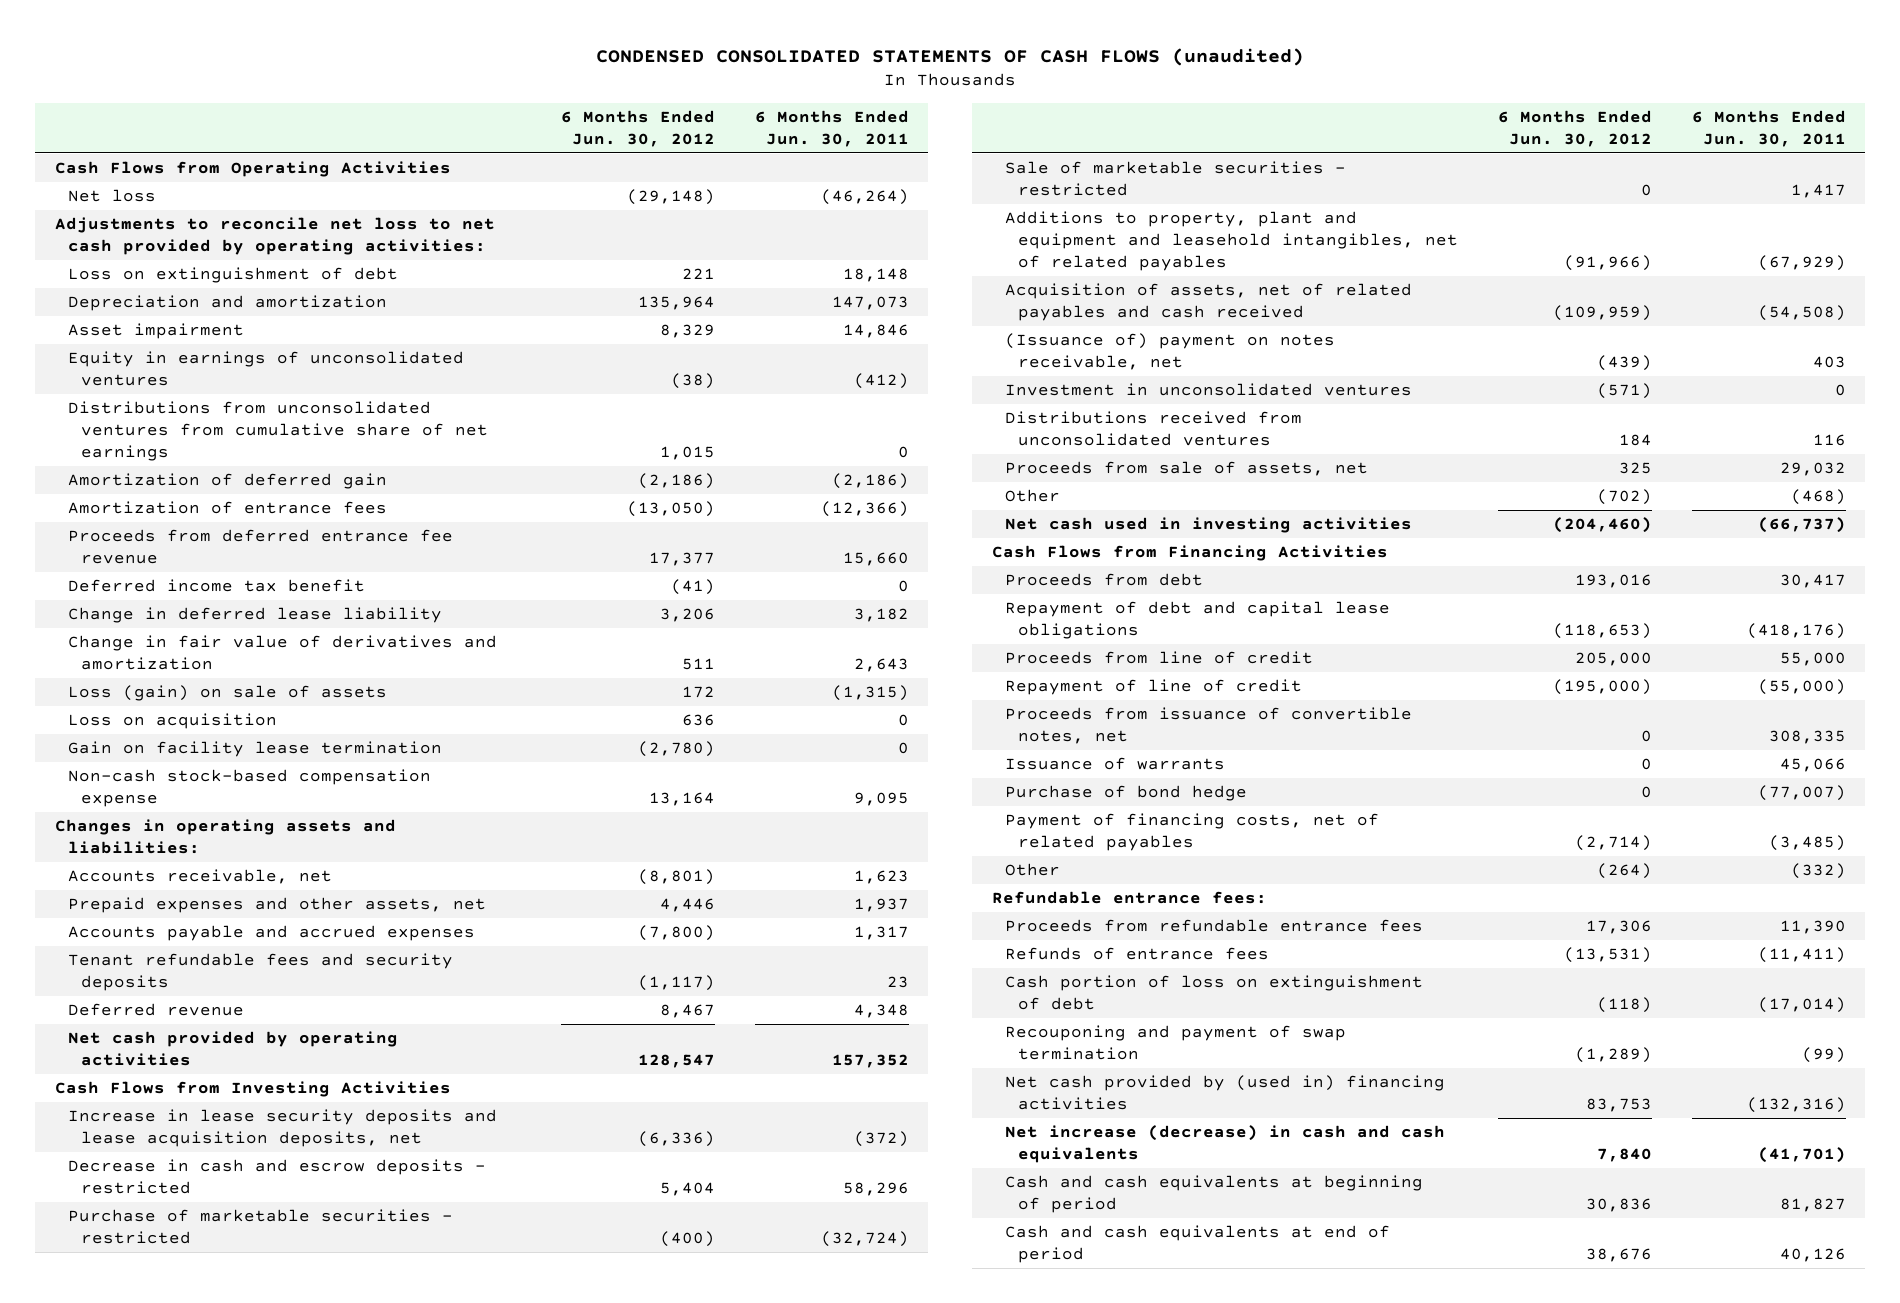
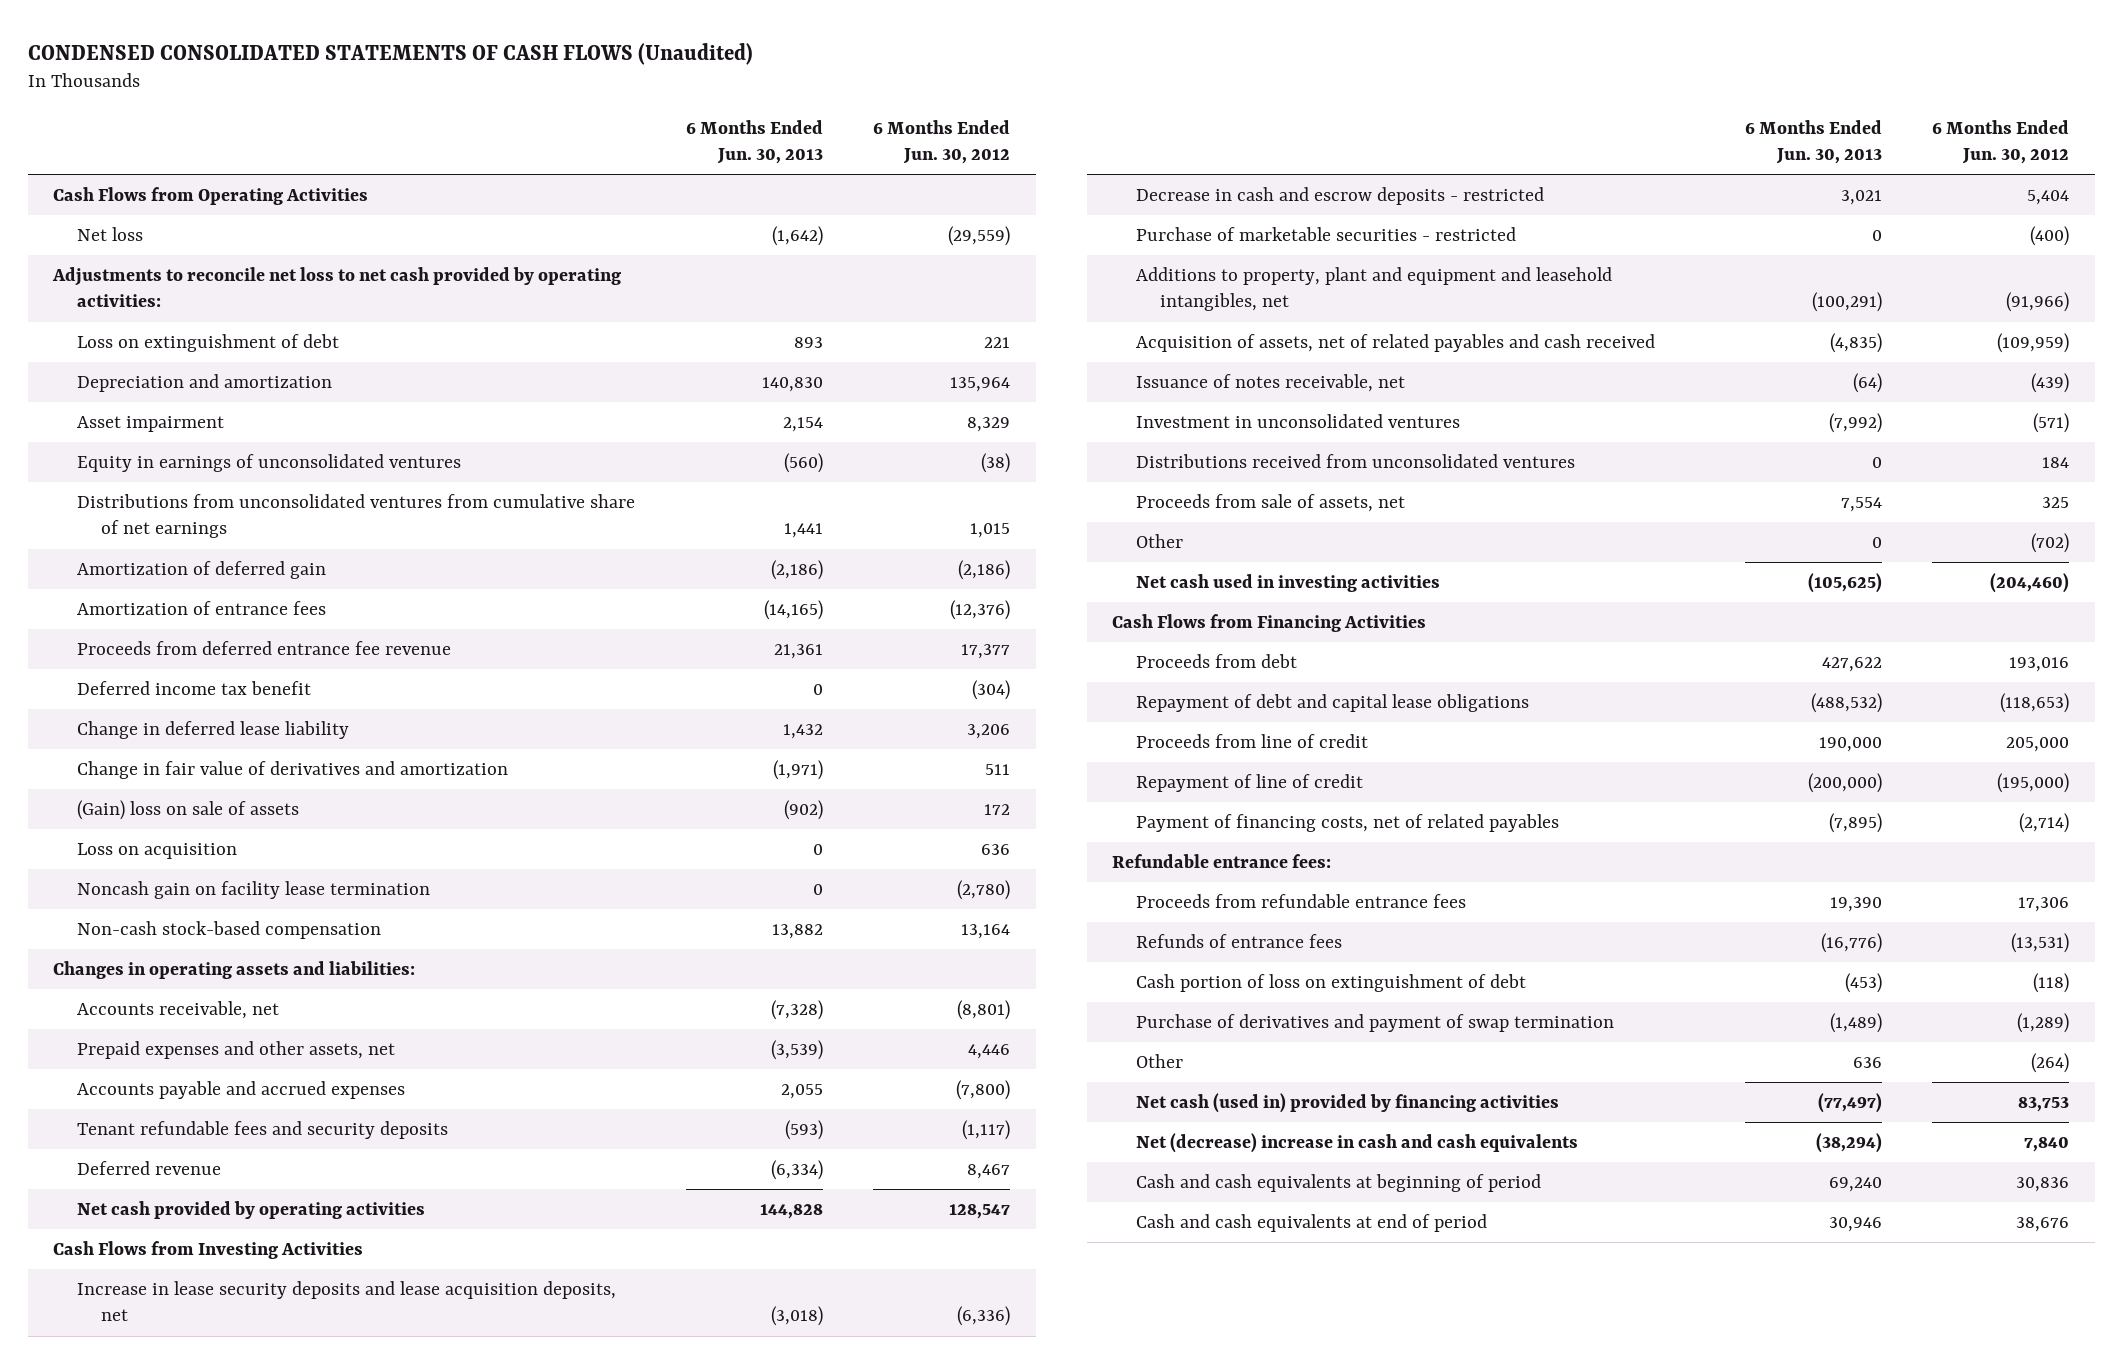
[596,47,1305,66] CONDENSED CONSOLIDATED STATEMENTS OF CASH FLOWS (unaudited) -> [28,42,754,65] CONDENSED CONSOLIDATED STATEMENTS OF CASH FLOWS (Unaudited)
[754,109,909,147] 6 Months Ended Jun. 30, 2011 -> none
none -> [685,119,823,165] 6 Months Ended Jun. 30, 2013
[627,189,716,206] (29,148) -> [948,225,1011,246] (29,559)
[627,501,716,518] (13,050) -> [950,599,1011,620] (12,376)
[671,579,716,596] (41) -> [972,679,1011,700] (304)
[68,685,388,702] Loss (gain) on sale of assets -> [77,799,300,820] (Gain) loss on sale of assets
[68,741,443,758] Gain on facility lease termination -> [77,880,431,899] Noncash gain on facility lease termination
[68,769,432,808] Non-cash stock-based compensation expense -> [77,920,382,939] Non-cash stock-based compensation
[1004,161,1346,197] Sale of marketable securities - restricted -> none
[1004,211,1459,272] Additions to property, plant and equipment and leasehold intangibles, net of related payables -> [1136,266,1613,312] Additions to property, plant and equipment and leasehold intangibles, net
[1004,333,1335,371] (Issuance of) payment on notes receivable, net -> [1136,373,1406,392] Issuance of notes receivable, net
[1004,707,1412,745] Proceeds from issuance of convertible notes, net -> none
[1004,757,1225,771] Issuance of warrants -> none
[1004,785,1247,802] Purchase of bond hedge -> none
[1004,1025,1346,1061] Recouponing and payment of swap termination -> [1136,1013,1615,1032] Purchase of derivatives and payment of swap termination
[1004,863,1060,877] Other -> [1136,1053,1184,1068] Other
[1004,1075,1445,1111] Net cash provided by (used in) financing activities -> [1136,1092,1560,1113] Net cash (used in) provided by financing activities
[1004,1125,1445,1164] Net increase (decrease) in cash and cash equivalents -> [1136,1132,1579,1153] Net (decrease) increase in cash and cash equivalents

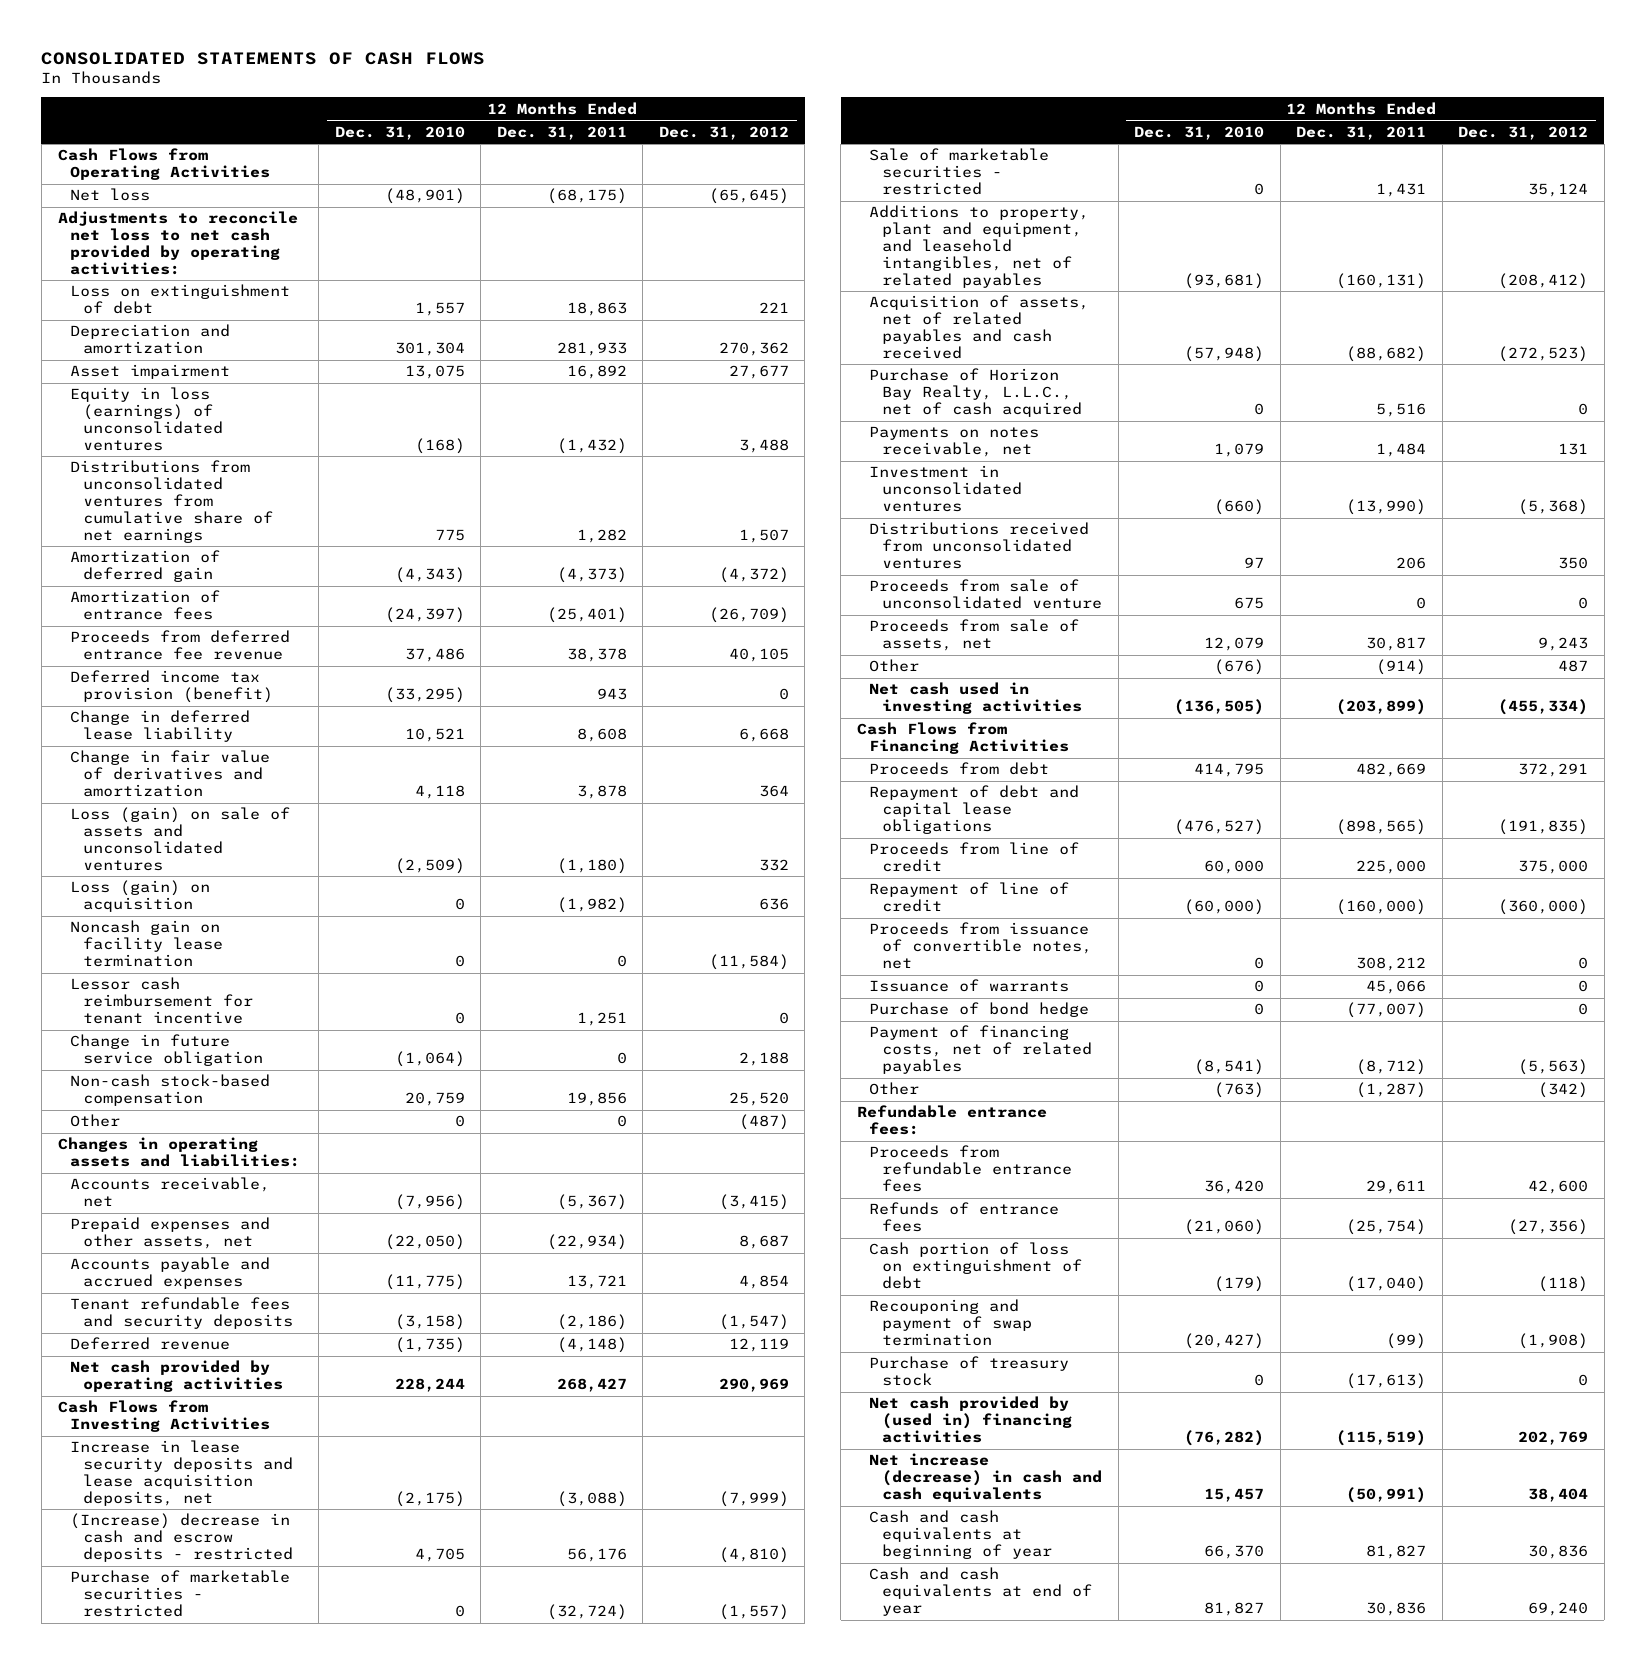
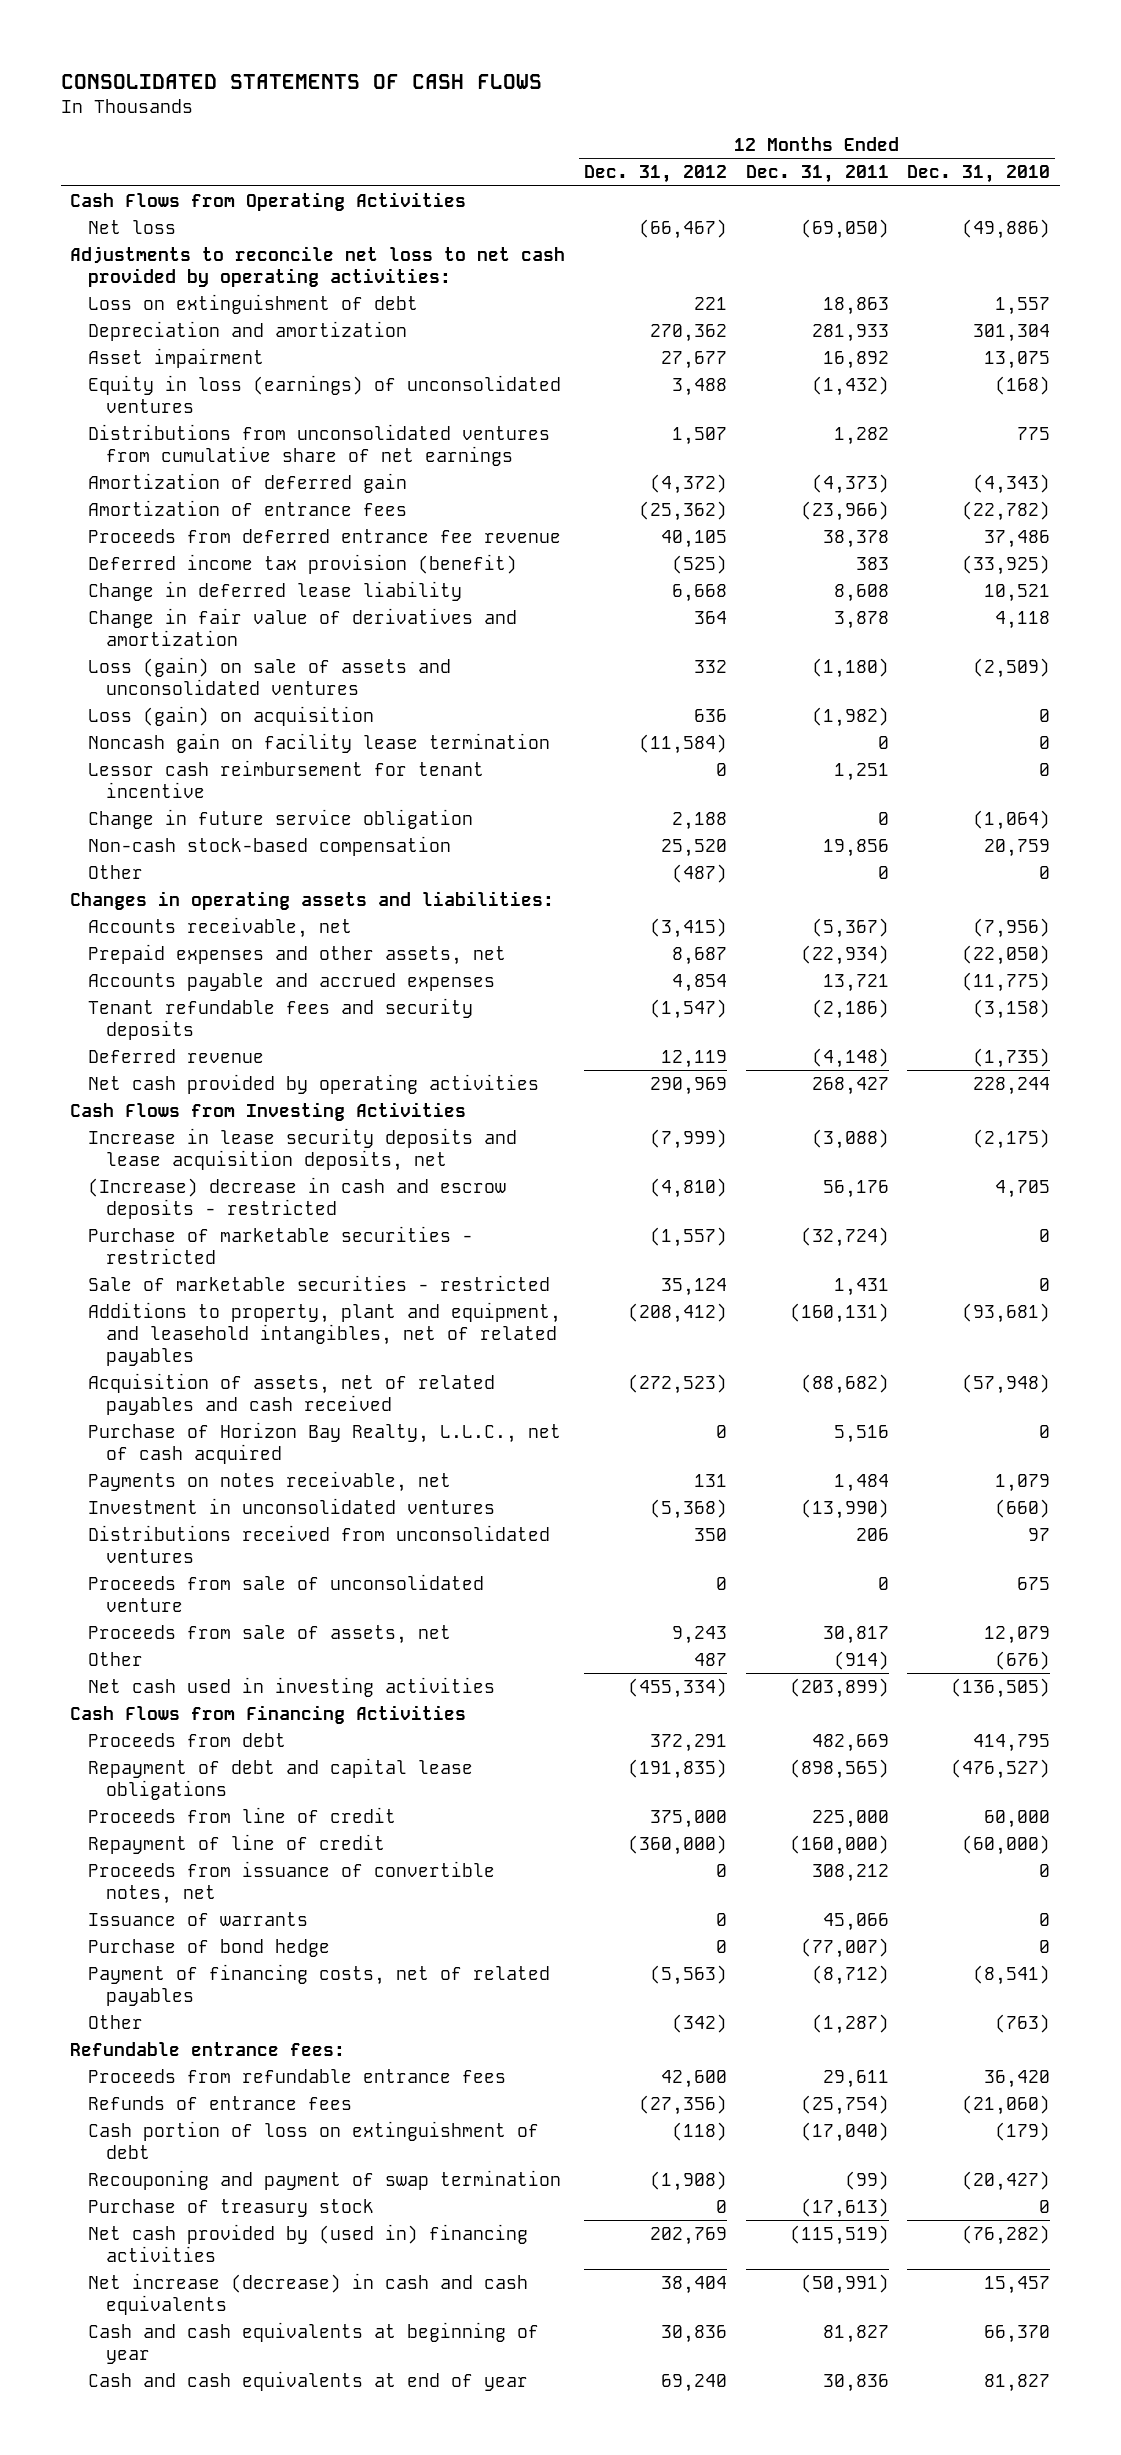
[384,188,465,205] (48,901) -> [962,218,1051,239] (49,886)
[546,188,627,205] (68,175) -> [800,218,889,239] (69,050)
[708,188,789,205] (65,645) -> [638,218,727,239] (66,467)
[384,607,465,624] (24,397) -> [962,500,1051,521] (22,782)
[546,607,627,624] (25,401) -> [800,500,889,521] (23,966)
[708,607,789,624] (26,709) -> [638,500,727,521] (25,362)
[384,687,465,704] (33,295) -> [962,554,1051,575] (33,925)
[596,688,627,701] 943 -> [855,556,889,570] 383
[778,688,789,701] 0 -> [671,554,727,574] (525)

